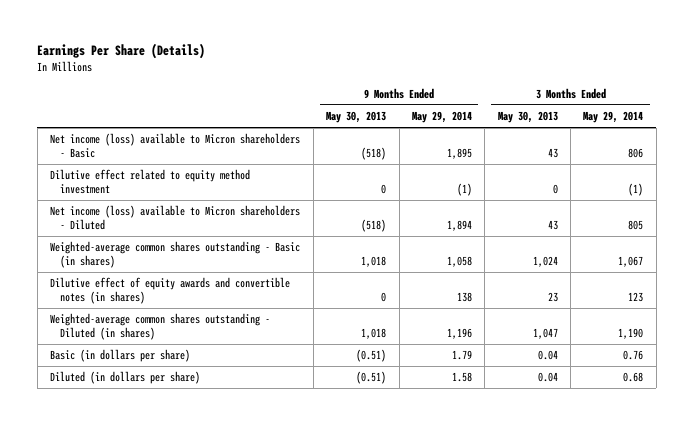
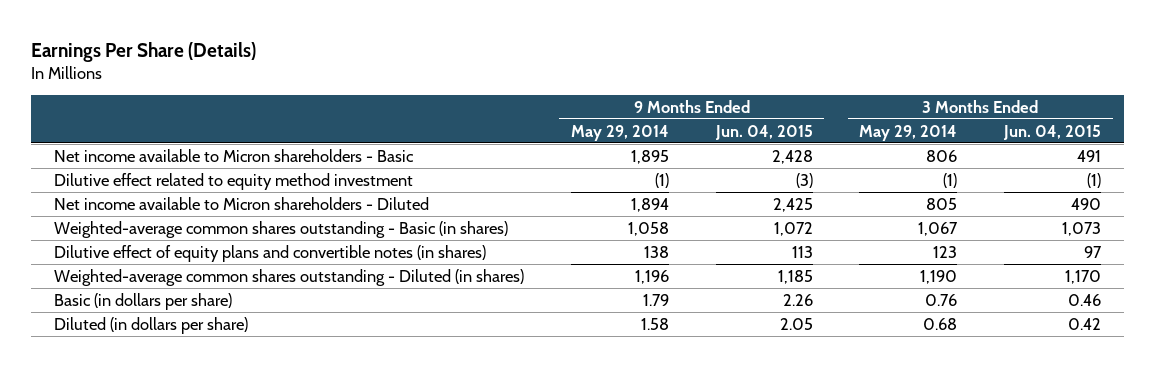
[326,111,387,124] May 30, 2013 -> none
[497,111,558,124] May 30, 2013 -> none
none -> [714,124,813,140] Jun. 04, 2015
none -> [1003,124,1102,140] Jun. 04, 2015
[50,133,301,158] Net income (loss) available to Micron shareholders - Basic -> [54,148,415,162] Net income available to Micron shareholders - Basic
[50,205,301,230] Net income (loss) available to Micron shareholders - Diluted -> [54,196,430,210] Net income available to Micron shareholders - Diluted
[50,277,291,304] Dilutive effect of equity awards and convertible notes (in shares) -> [54,244,487,262] Dilutive effect of equity plans and convertible notes (in shares)

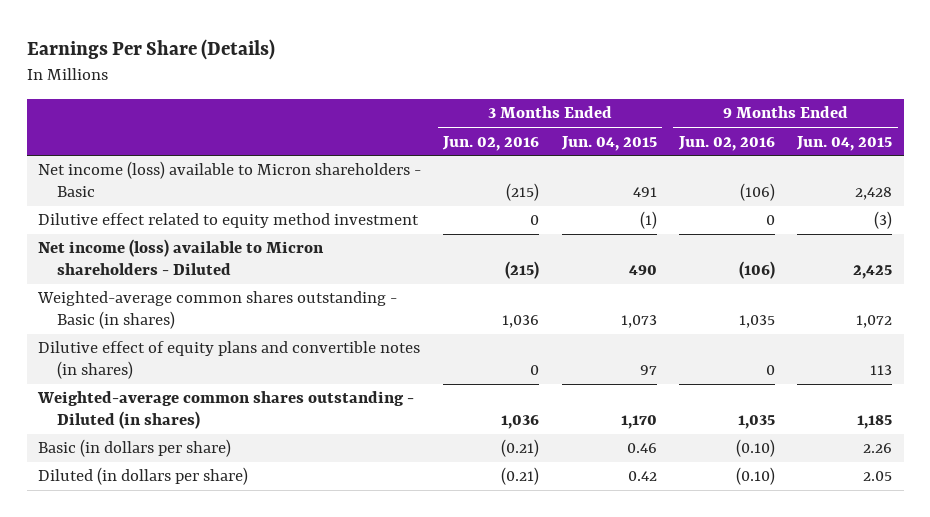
[571,124,670,141] May 29, 2014 -> none
[859,124,958,141] May 29, 2014 -> none
none -> [442,135,540,151] Jun. 02, 2016
none -> [678,135,776,151] Jun. 02, 2016
[54,148,415,162] Net income available to Micron shareholders - Basic -> [37,161,421,197] Net income (loss) available to Micron shareholders - Basic
[54,196,430,210] Net income available to Micron shareholders - Diluted -> [37,239,324,275] Net income (loss) available to Micron shareholders - Diluted

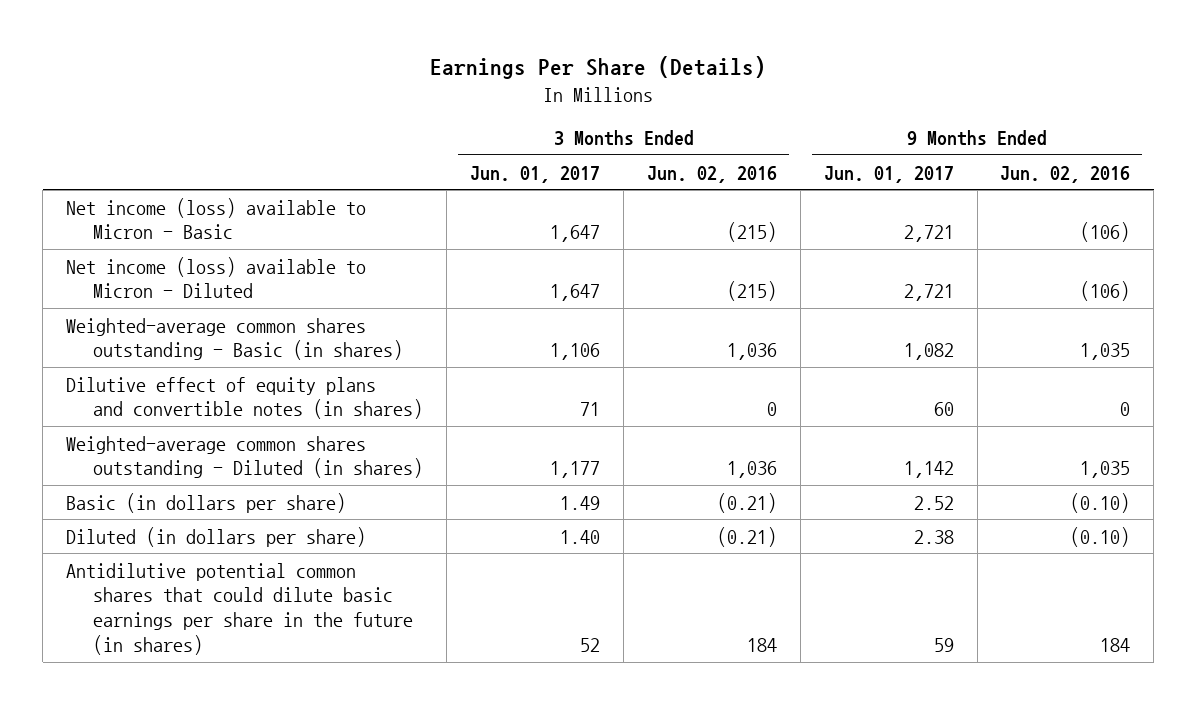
[560,135,657,151] Jun. 04, 2015 -> none
[796,135,893,151] Jun. 04, 2015 -> none
none -> [470,165,601,183] Jun. 01, 2017
none -> [823,165,954,183] Jun. 01, 2017
[37,213,419,229] Dilutive effect related to equity method investment -> none
[37,161,421,197] Net income (loss) available to Micron shareholders - Basic -> [65,197,366,240] Net income (loss) available to Micron - Basic
[37,239,324,275] Net income (loss) available to Micron shareholders - Diluted -> [65,256,366,299] Net income (loss) available to Micron - Diluted
none -> [65,562,414,655] Antidilutive potential common shares that could dilute basic earnings per share in the future (in shares)

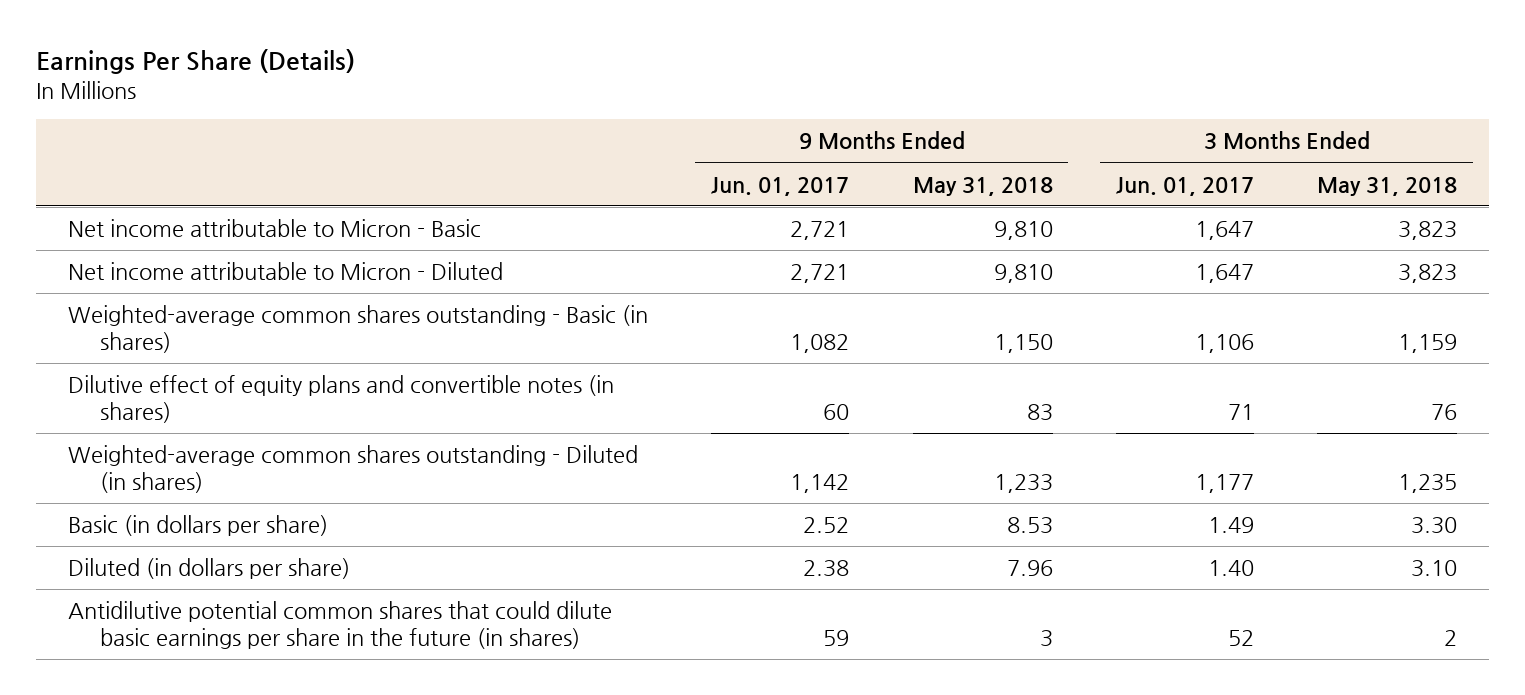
[646,165,777,183] Jun. 02, 2016 -> none
[1000,165,1131,183] Jun. 02, 2016 -> none
none -> [912,176,1053,196] May 31, 2018
none -> [1317,176,1458,196] May 31, 2018
[65,197,366,240] Net income (loss) available to Micron - Basic -> [67,219,481,238] Net income attributable to Micron - Basic
[65,256,366,299] Net income (loss) available to Micron - Diluted -> [67,262,503,281] Net income attributable to Micron - Diluted

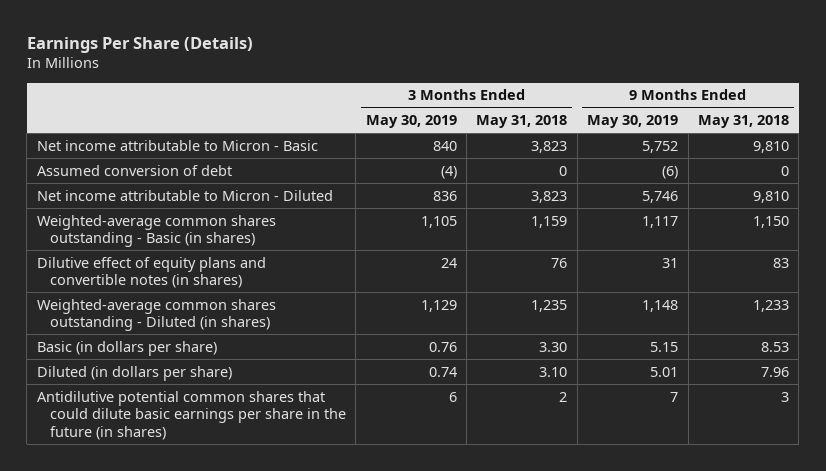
[711,176,850,196] Jun. 01, 2017 -> none
[1115,176,1254,196] Jun. 01, 2017 -> none
none -> [365,114,457,128] May 30, 2019
none -> [587,114,679,128] May 30, 2019
none -> [36,164,232,176] Assumed conversion of debt

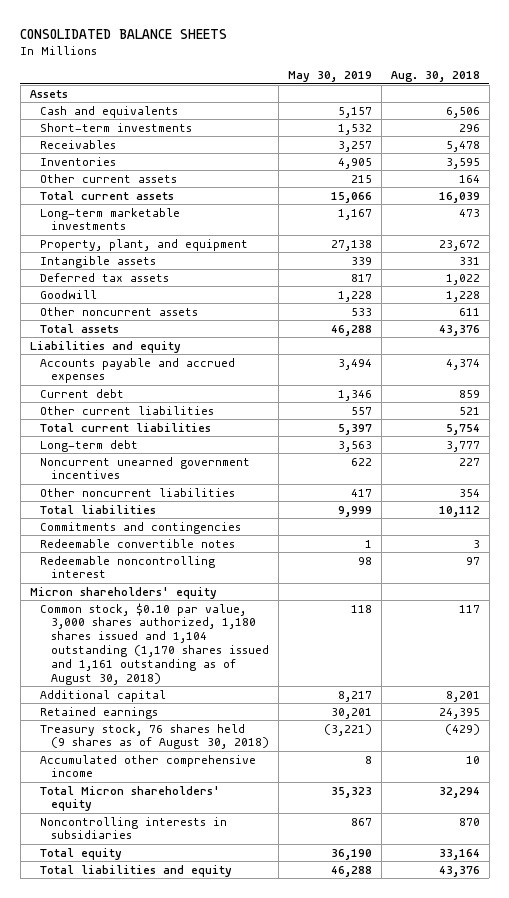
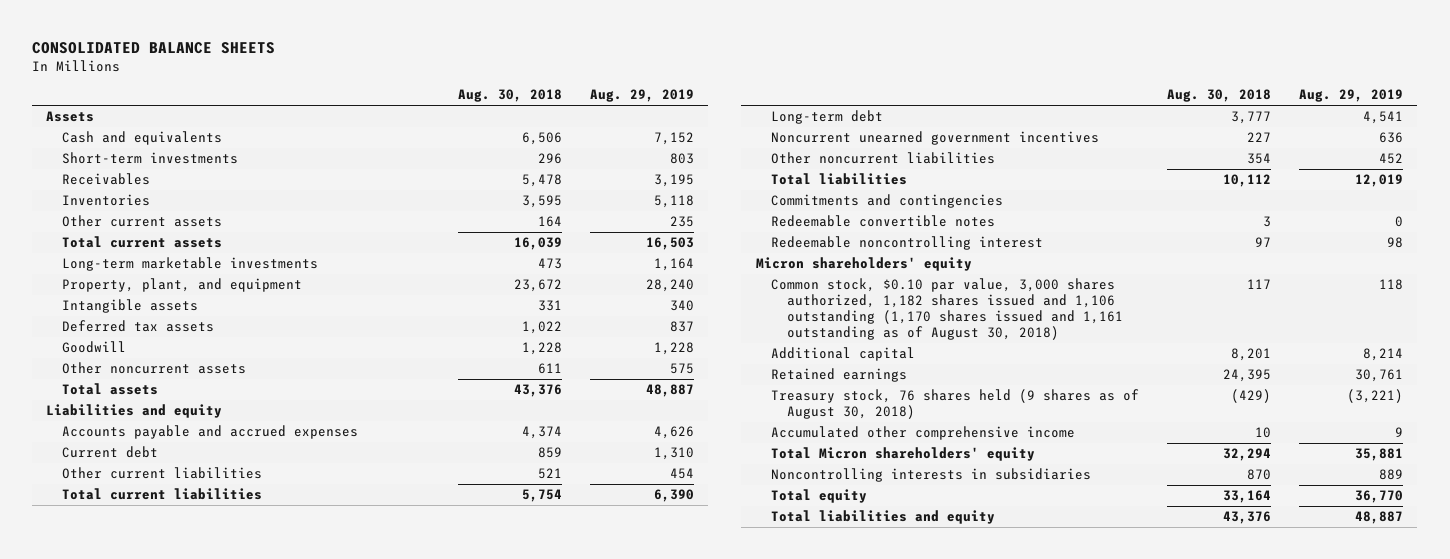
[287,71,372,83] May 30, 2019 -> none
none -> [590,89,695,103] Aug. 29, 2019
[40,602,269,685] Common stock, $0.10 par value, 3,000 shares authorized, 1,180 shares issued and 1,104 outstanding (1,170 shares issued and 1,161 outstanding as of August 30, 2018) -> [771,278,1123,340] Common stock, $0.10 par value, 3,000 shares authorized, 1,182 shares issued and 1,106 outstanding (1,170 shares issued and 1,161 outstanding as of August 30, 2018)

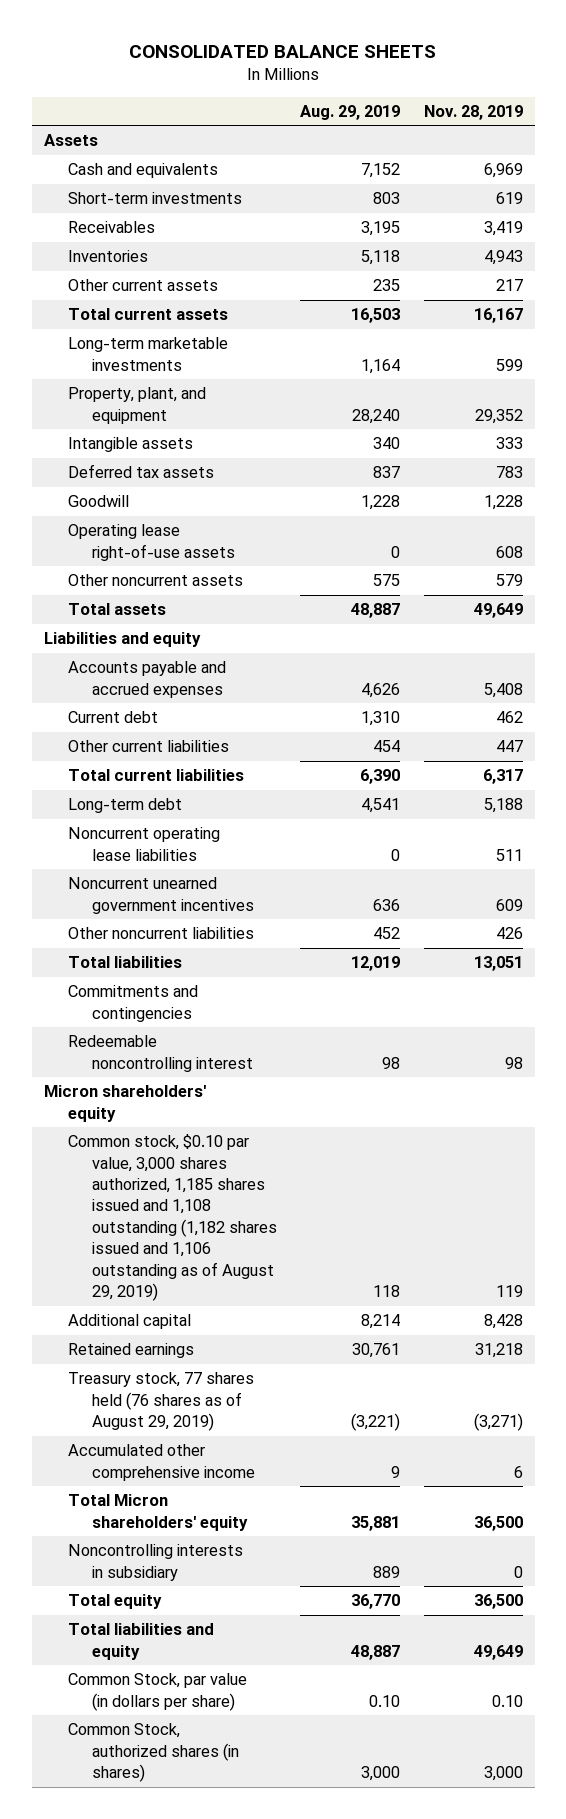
[457,89,562,103] Aug. 30, 2018 -> none
none -> [423,104,523,120] Nov. 28, 2019
none -> [67,524,235,561] Operating lease right-of-use assets
none -> [67,827,220,861] Noncurrent operating lease liabilities
[771,215,996,228] Redeemable convertible notes -> none
[771,278,1123,340] Common stock, $0.10 par value, 3,000 shares authorized, 1,182 shares issued and 1,106 outstanding (1,170 shares issued and 1,161 outstanding as of August 30, 2018) -> [67,1134,277,1302] Common stock, $0.10 par value, 3,000 shares authorized, 1,185 shares issued and 1,108 outstanding (1,182 shares issued and 1,106 outstanding as of August 29, 2019)
[771,389,1140,420] Treasury stock, 76 shares held (9 shares as of August 30, 2018) -> [67,1372,254,1432] Treasury stock, 77 shares held (76 shares as of August 29, 2019)
[771,468,1092,483] Noncontrolling interests in subsidiaries -> [67,1544,243,1581] Noncontrolling interests in subsidiary
none -> [67,1673,247,1711] Common Stock, par value (in dollars per share)
none -> [67,1723,239,1783] Common Stock, authorized shares (in shares)

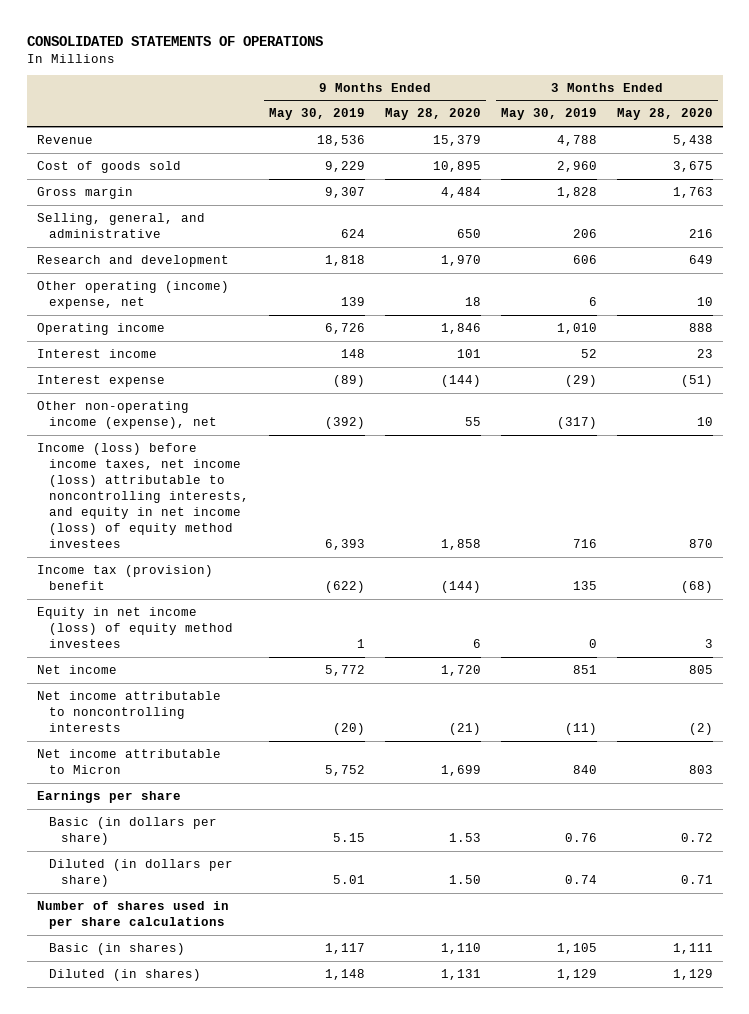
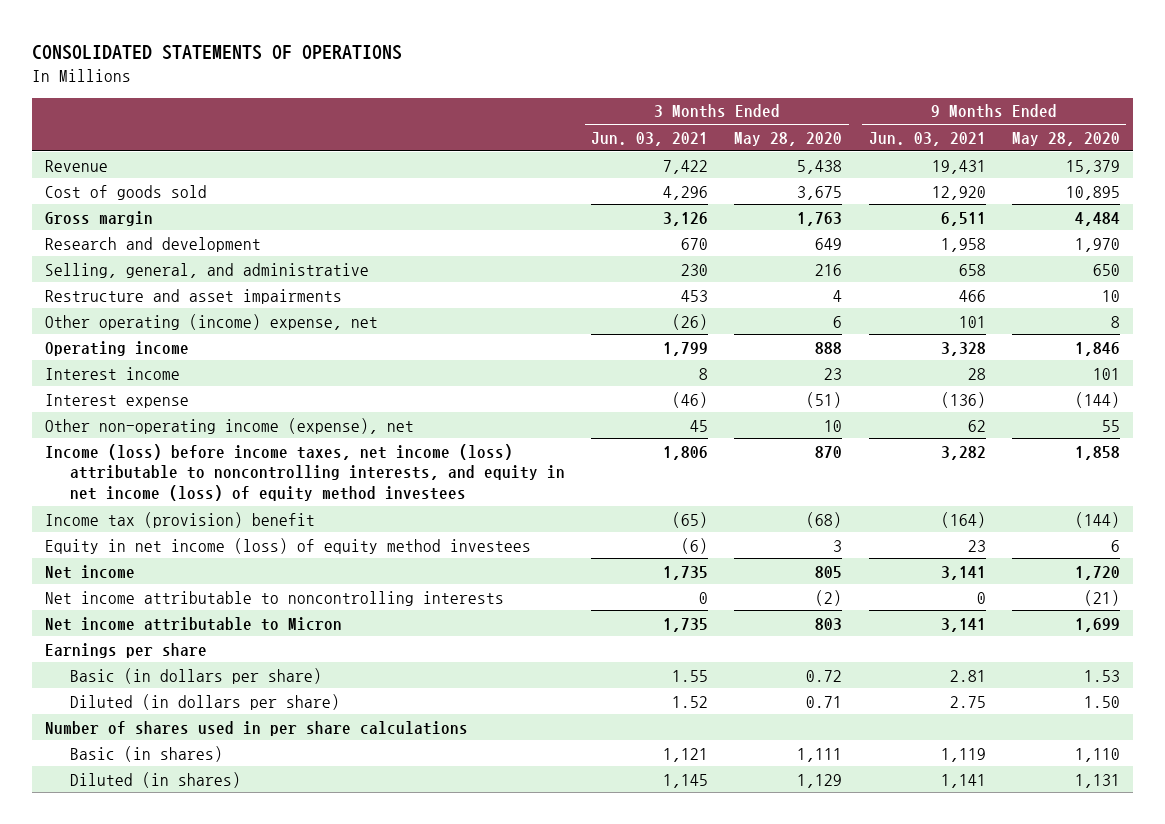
[268,108,365,121] May 30, 2019 -> none
[500,108,597,121] May 30, 2019 -> none
none -> [591,131,709,146] Jun. 03, 2021
none -> [868,131,986,146] Jun. 03, 2021
[36,212,205,238] Selling, general, and administrative -> [45,262,370,278] Selling, general, and administrative
none -> [45,288,343,304] Restructure and asset impairments
[464,296,481,306] 18 -> [1110,315,1120,328] 8
[696,296,713,306] 10 -> [833,315,843,328] 6

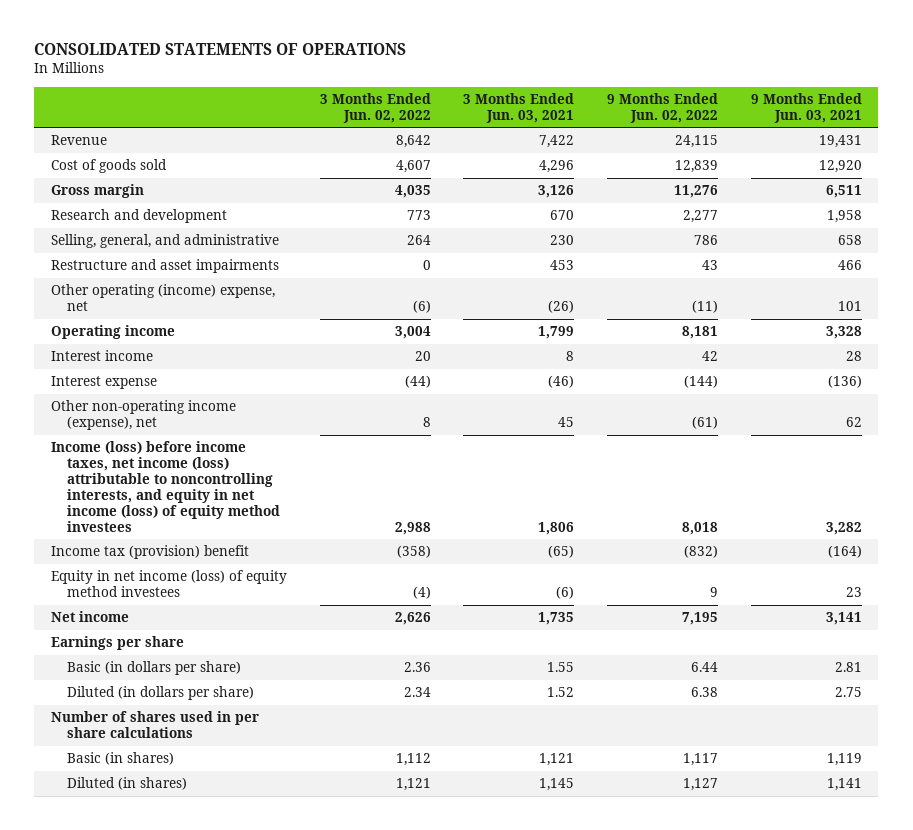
[734,131,843,146] May 28, 2020 -> none
[1011,131,1120,146] May 28, 2020 -> none
none -> [319,92,431,123] 3 Months Ended Jun. 02, 2022
none -> [607,92,719,123] 9 Months Ended Jun. 02, 2022
[45,590,505,606] Net income attributable to noncontrolling interests -> none
[45,616,343,631] Net income attributable to Micron -> none

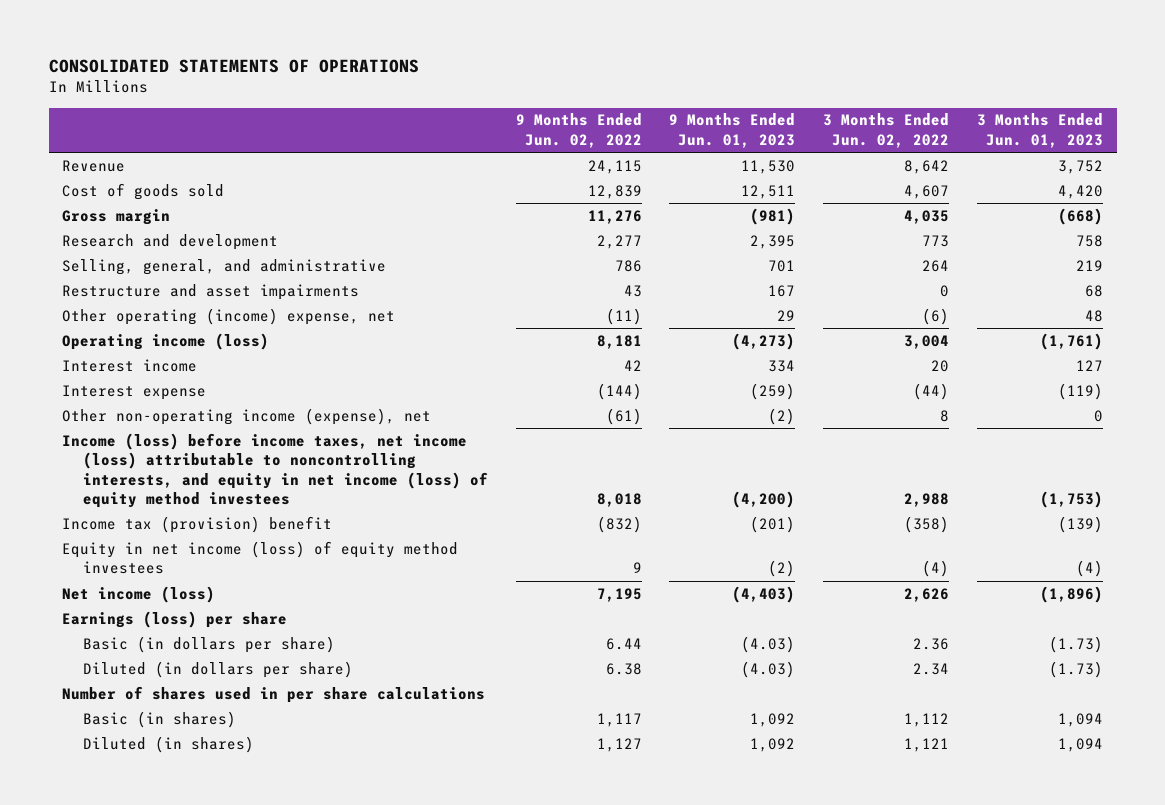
[463,92,575,123] 3 Months Ended Jun. 03, 2021 -> none
[751,92,863,123] 9 Months Ended Jun. 03, 2021 -> none
none -> [669,113,796,148] 9 Months Ended Jun. 01, 2023
none -> [976,113,1103,148] 3 Months Ended Jun. 01, 2023
[50,325,175,340] Operating income -> [62,332,270,350] Operating income (loss)
[50,611,129,623] Net income -> [62,585,216,603] Net income (loss)
[50,636,184,651] Earnings per share -> [62,610,288,628] Earnings (loss) per share

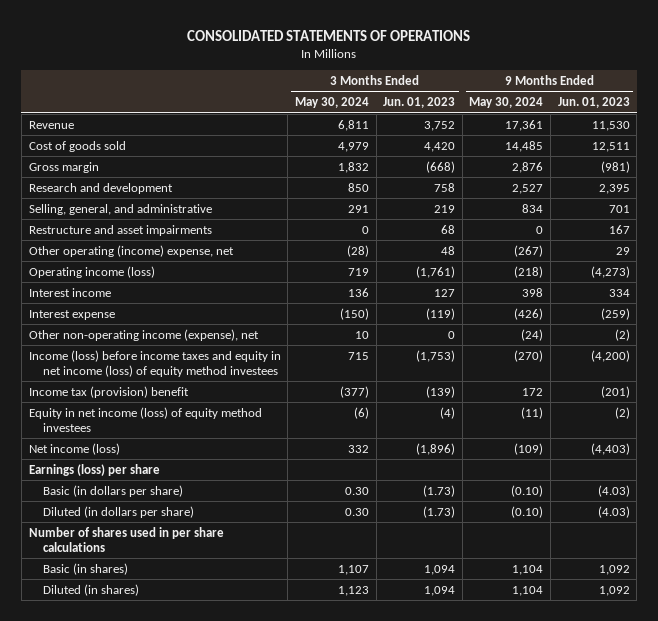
[515,113,642,148] 9 Months Ended Jun. 02, 2022 -> none
[823,113,950,148] 3 Months Ended Jun. 02, 2022 -> none
none -> [294,97,369,109] May 30, 2024
none -> [469,97,544,109] May 30, 2024
[62,432,488,509] Income (loss) before income taxes, net income (loss) attributable to noncontrolling interests, and equity in net income (loss) of equity method investees -> [28,349,281,377] Income (loss) before income taxes and equity in net income (loss) of equity method investees

